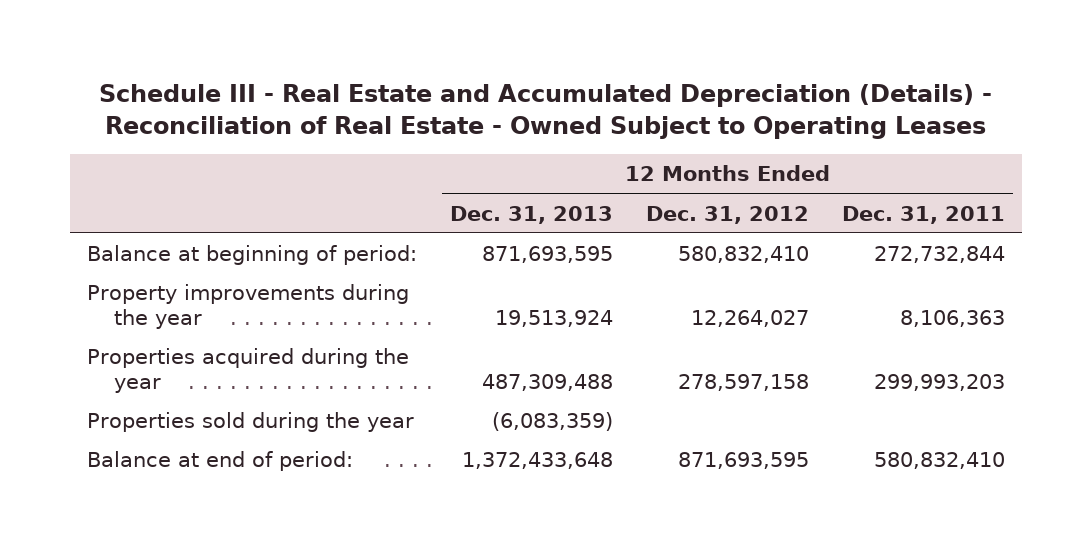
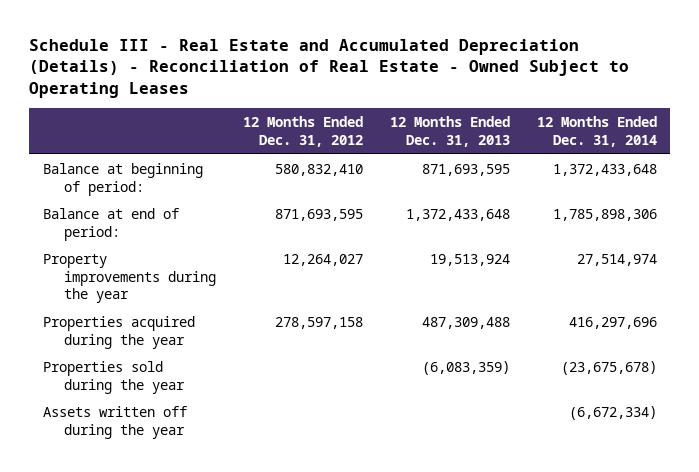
[842,205,1006,224] Dec. 31, 2011 -> none
none -> [536,116,657,147] 12 Months Ended Dec. 31, 2014
[86,451,353,472] Balance at end of period: -> [42,207,179,241] Balance at end of period:
none -> [42,405,187,439] Assets written off during the year

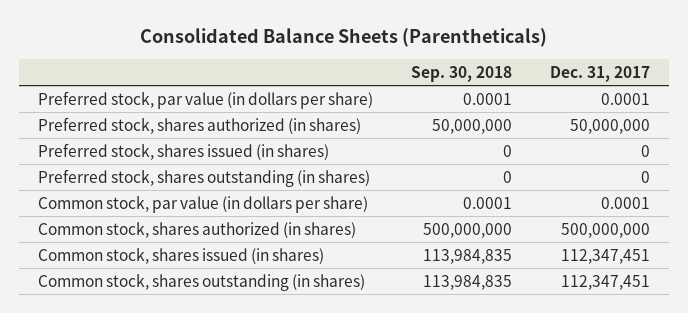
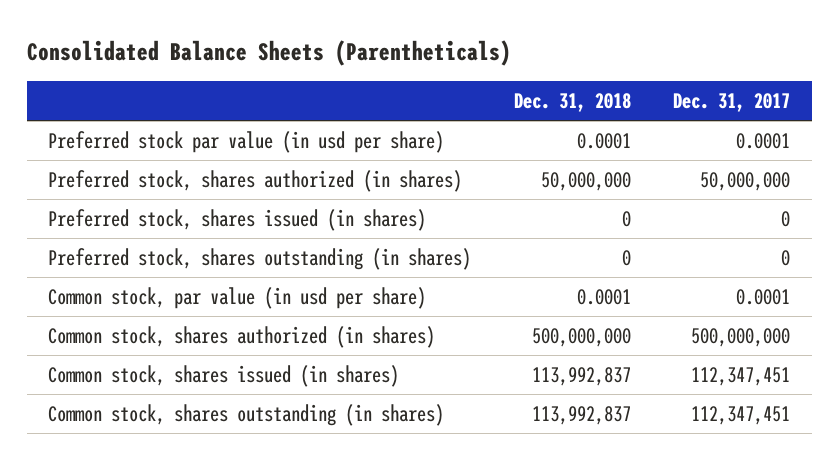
[410,65,512,82] Sep. 30, 2018 -> none
none -> [513,93,631,113] Dec. 31, 2018
[38,90,374,109] Preferred stock, par value (in dollars per share) -> [48,131,445,154] Preferred stock par value (in usd per share)
[38,195,369,213] Common stock, par value (in dollars per share) -> [48,287,427,310] Common stock, par value (in usd per share)

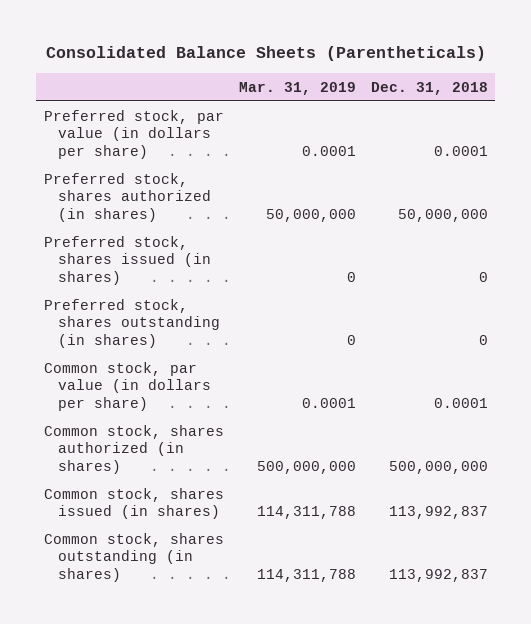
[673,93,791,113] Dec. 31, 2017 -> none
none -> [238,81,356,95] Mar. 31, 2019
[48,131,445,154] Preferred stock par value (in usd per share) -> [43,109,224,159] Preferred stock, par value (in dollars per share)
[48,287,427,310] Common stock, par value (in usd per share) -> [43,361,212,411] Common stock, par value (in dollars per share)

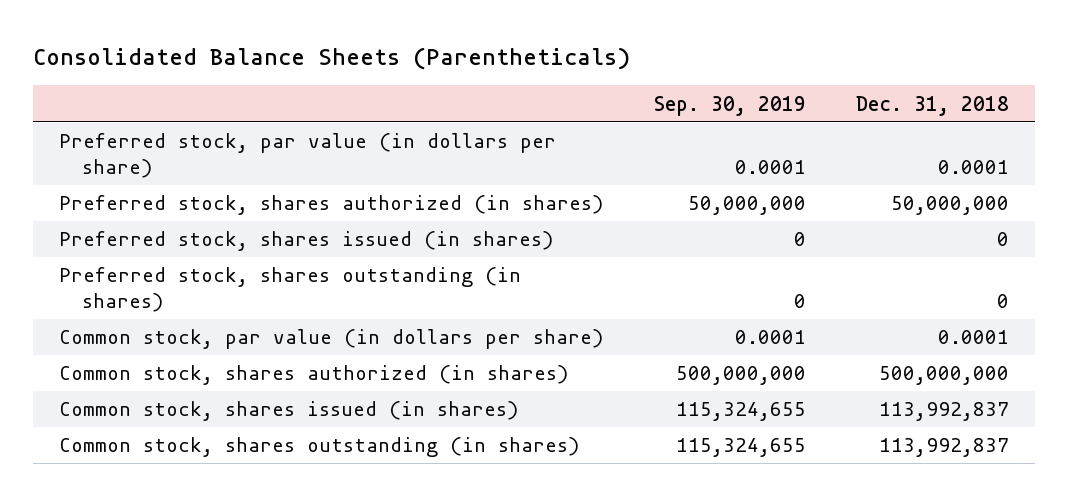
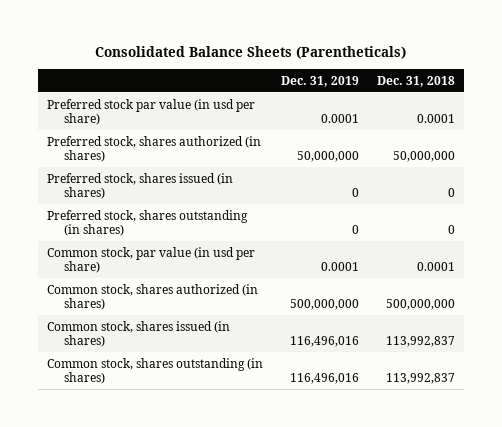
[653,95,806,116] Sep. 30, 2019 -> none
none -> [281,75,360,87] Dec. 31, 2019
[58,133,556,179] Preferred stock, par value (in dollars per share) -> [47,98,256,125] Preferred stock par value (in usd per share)
[58,329,603,350] Common stock, par value (in dollars per share) -> [47,246,256,273] Common stock, par value (in usd per share)

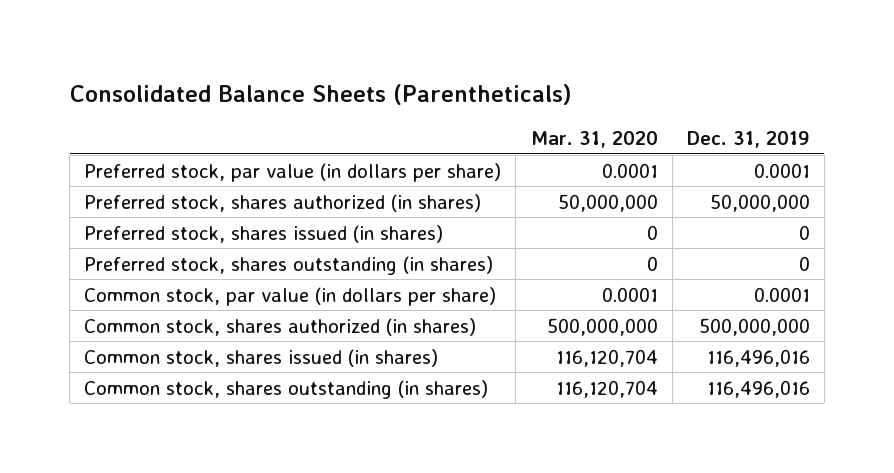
[377,75,456,87] Dec. 31, 2018 -> none
none -> [530,131,658,149] Mar. 31, 2020
[47,98,256,125] Preferred stock par value (in usd per share) -> [84,162,502,182] Preferred stock, par value (in dollars per share)
[47,246,256,273] Common stock, par value (in usd per share) -> [84,286,497,306] Common stock, par value (in dollars per share)

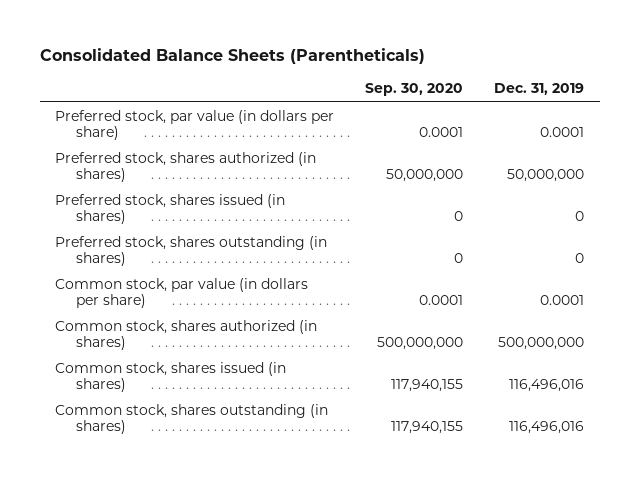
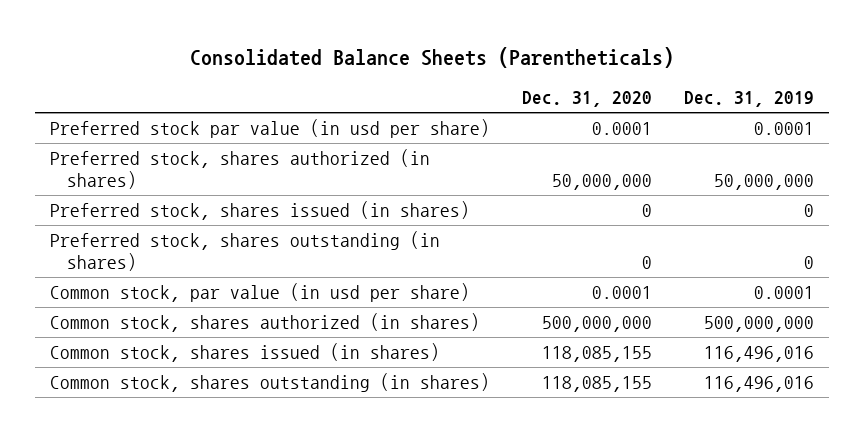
[365,83,464,97] Sep. 30, 2020 -> none
none -> [521,91,652,108] Dec. 31, 2020
[55,110,335,141] Preferred stock, par value (in dollars per share) -> [50,118,491,138] Preferred stock par value (in usd per share)
[55,278,309,309] Common stock, par value (in dollars per share) -> [50,282,471,302] Common stock, par value (in usd per share)

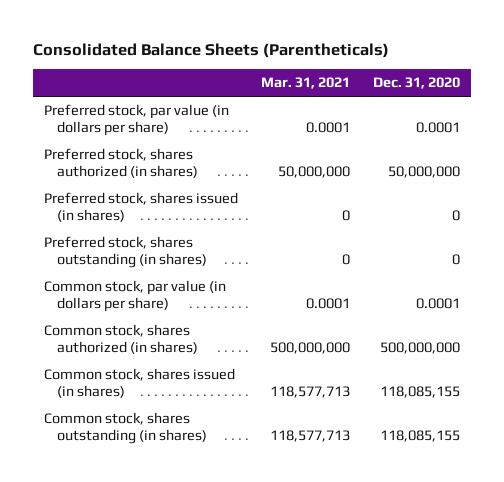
[683,91,814,108] Dec. 31, 2019 -> none
none -> [260,77,350,90] Mar. 31, 2021
[50,118,491,138] Preferred stock par value (in usd per share) -> [43,104,229,137] Preferred stock, par value (in dollars per share)
[50,282,471,302] Common stock, par value (in usd per share) -> [43,280,226,313] Common stock, par value (in dollars per share)

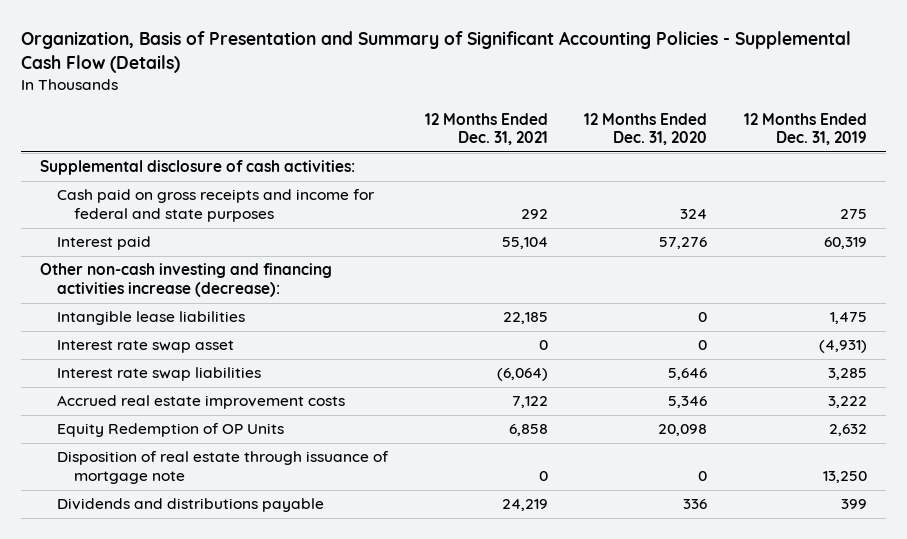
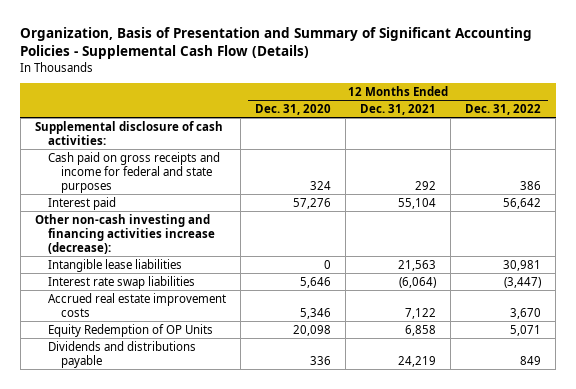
[744,112,868,146] 12 Months Ended Dec. 31, 2019 -> none
none -> [465,103,542,115] Dec. 31, 2022
[57,340,235,354] Interest rate swap asset -> none
[502,312,548,325] 22,185 -> [398,259,437,271] 21,563
[57,451,390,485] Disposition of real estate through issuance of mortgage note -> none

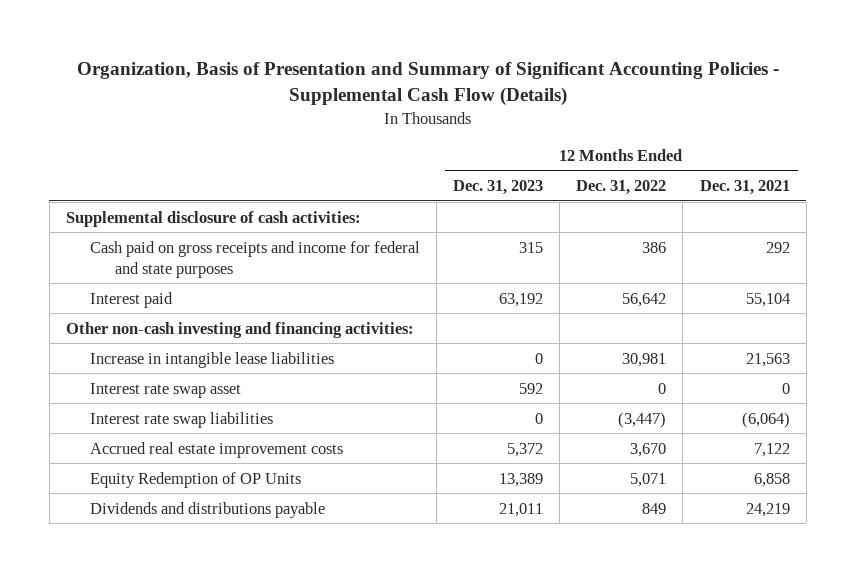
[255,103,332,115] Dec. 31, 2020 -> none
none -> [453,180,544,196] Dec. 31, 2023
[34,213,216,254] Other non-cash investing and financing activities increase (decrease): -> [65,321,414,338] Other non-cash investing and financing activities:
[48,258,183,272] Intangible lease liabilities -> [90,351,335,368] Increase in intangible lease liabilities
none -> [90,382,242,398] Interest rate swap asset

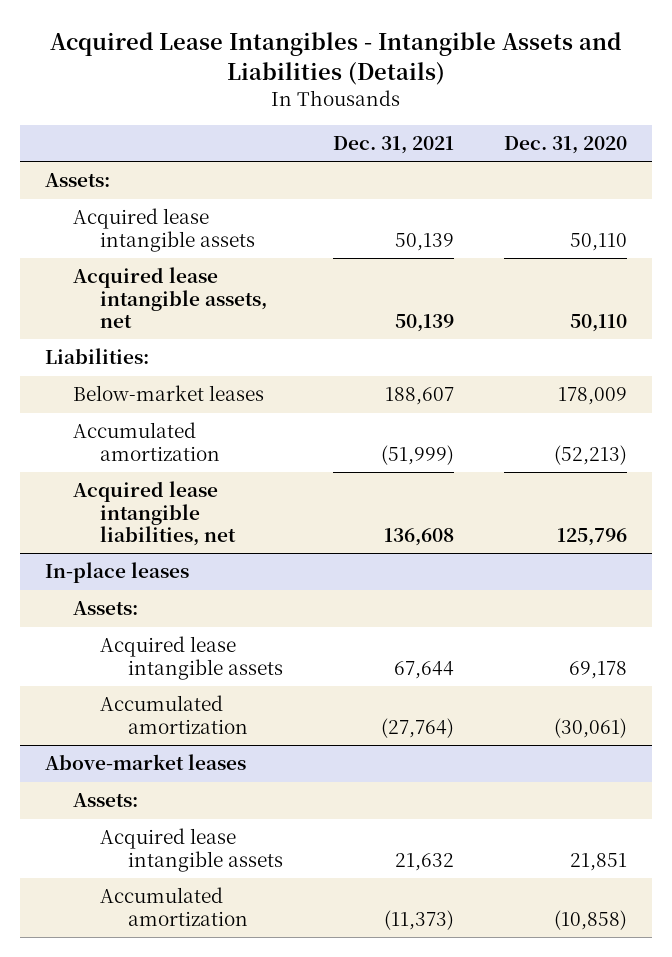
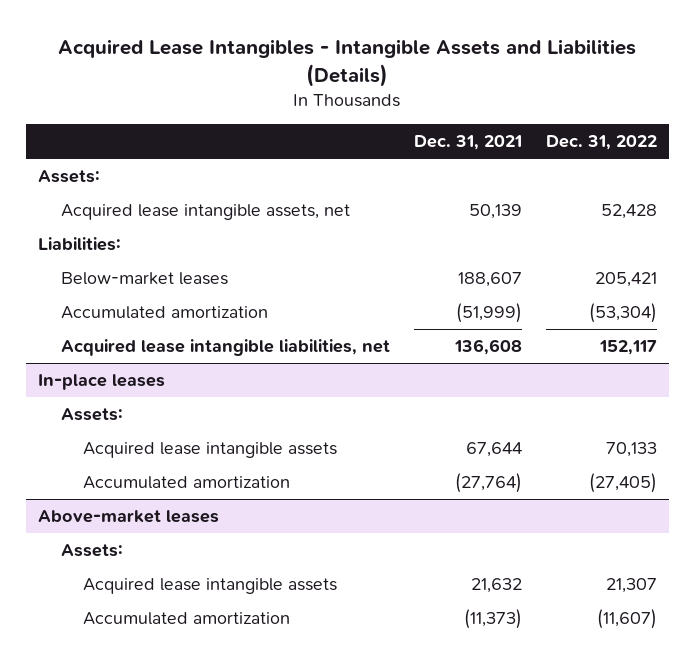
[504,136,628,155] Dec. 31, 2020 -> none
none -> [545,135,657,151] Dec. 31, 2022
[72,208,256,252] Acquired lease intangible assets -> none

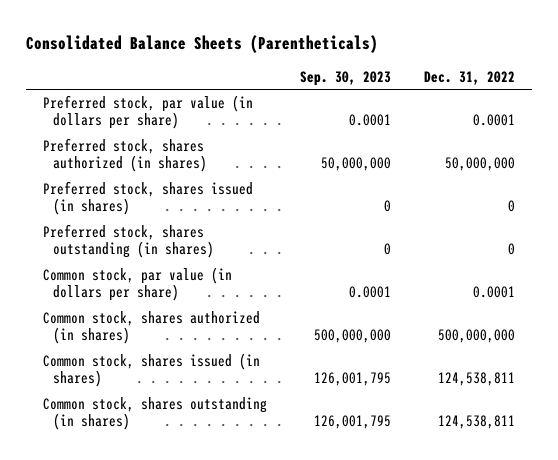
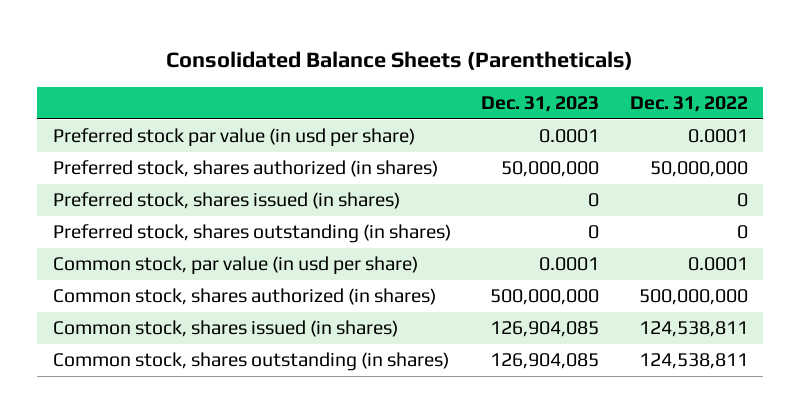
[299,70,391,86] Sep. 30, 2023 -> none
none -> [481,95,600,112] Dec. 31, 2023
[42,95,253,130] Preferred stock, par value (in dollars per share) -> [52,128,415,148] Preferred stock par value (in usd per share)
[42,267,232,302] Common stock, par value (in dollars per share) -> [52,256,418,276] Common stock, par value (in usd per share)

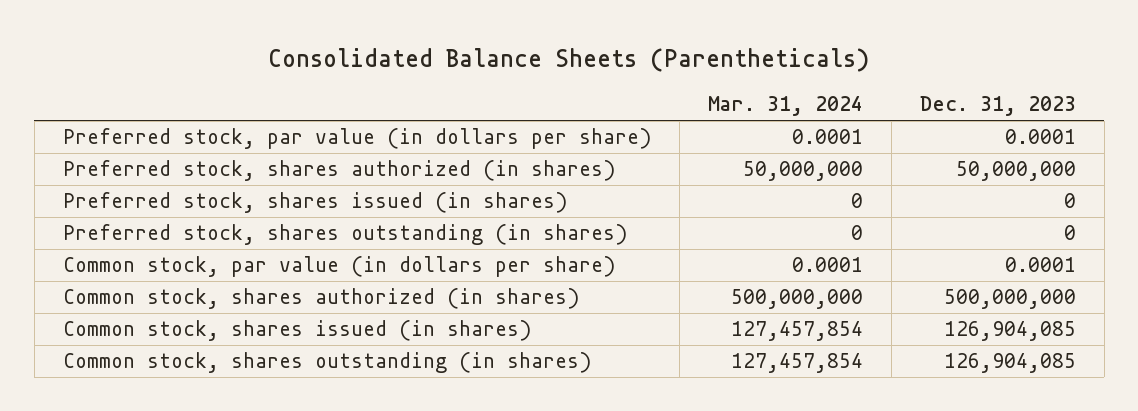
[629,95,748,112] Dec. 31, 2022 -> none
none -> [708,96,864,117] Mar. 31, 2024
[52,128,415,148] Preferred stock par value (in usd per share) -> [62,128,652,150] Preferred stock, par value (in dollars per share)
[52,256,418,276] Common stock, par value (in usd per share) -> [62,256,616,278] Common stock, par value (in dollars per share)

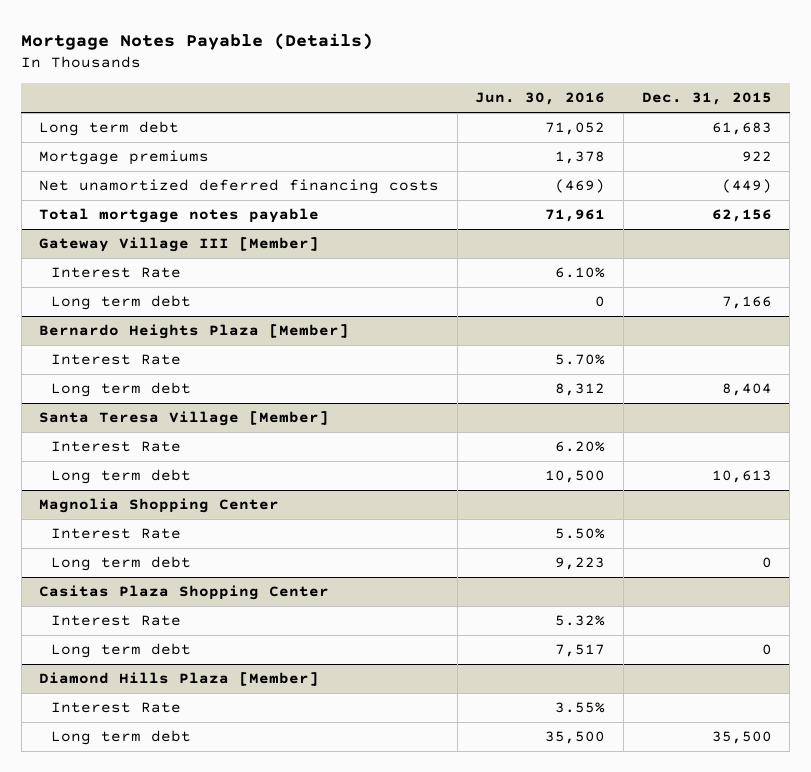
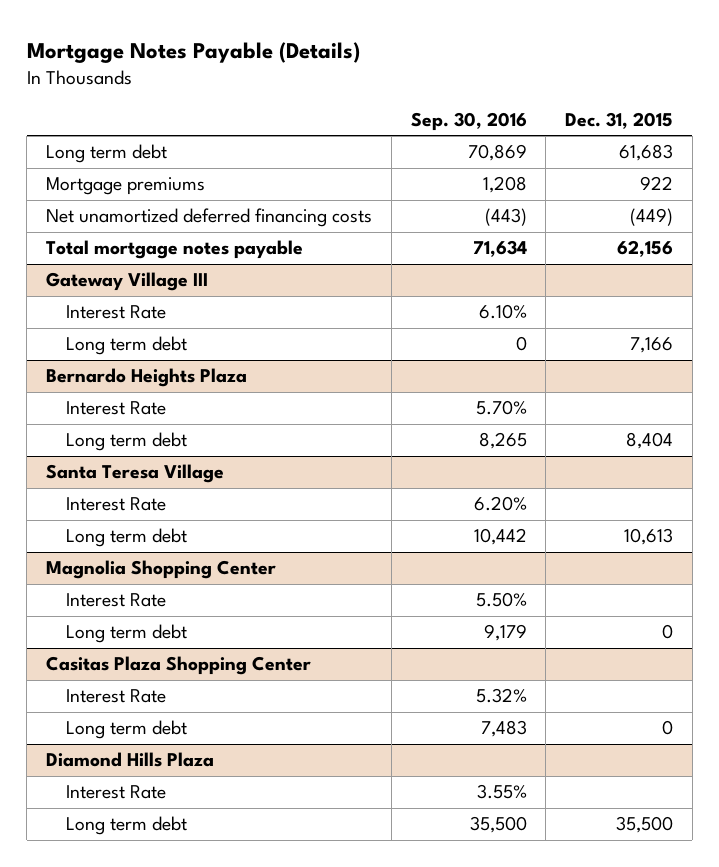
[475,92,606,106] Jun. 30, 2016 -> none
none -> [410,112,527,132] Sep. 30, 2016
[39,237,320,253] Gateway Village III [Member] -> [46,272,209,292] Gateway Village III
[39,324,350,340] Bernardo Heights Plaza [Member] -> [46,368,248,388] Bernardo Heights Plaza
[39,411,330,427] Santa Teresa Village [Member] -> [46,464,225,484] Santa Teresa Village
[39,672,320,687] Diamond Hills Plaza [Member] -> [46,752,215,768] Diamond Hills Plaza

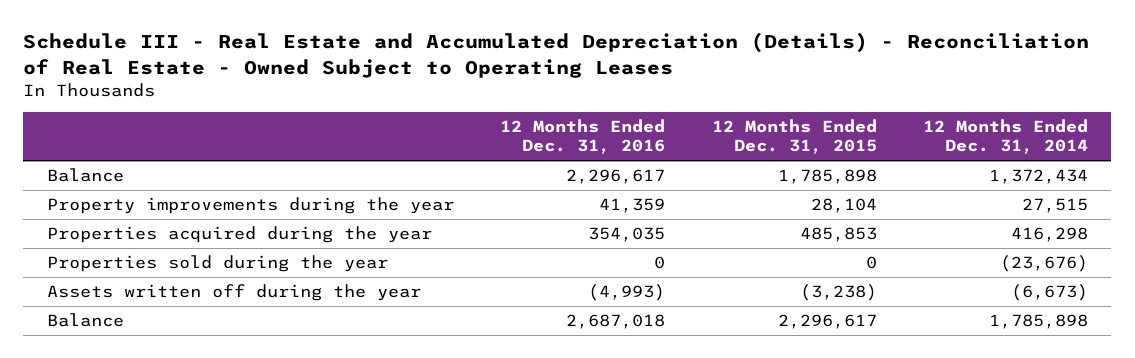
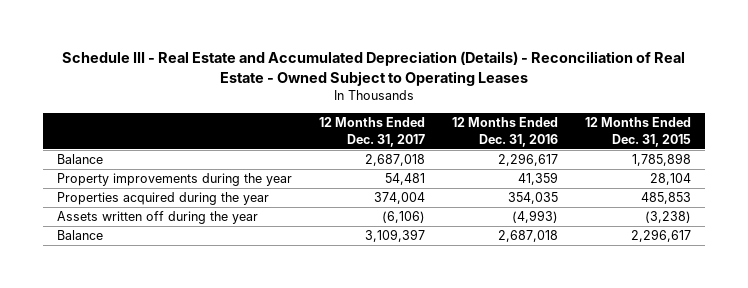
[923,119,1089,155] 12 Months Ended Dec. 31, 2014 -> none
none -> [319,117,426,147] 12 Months Ended Dec. 31, 2017
[46,255,388,273] Properties sold during the year -> none

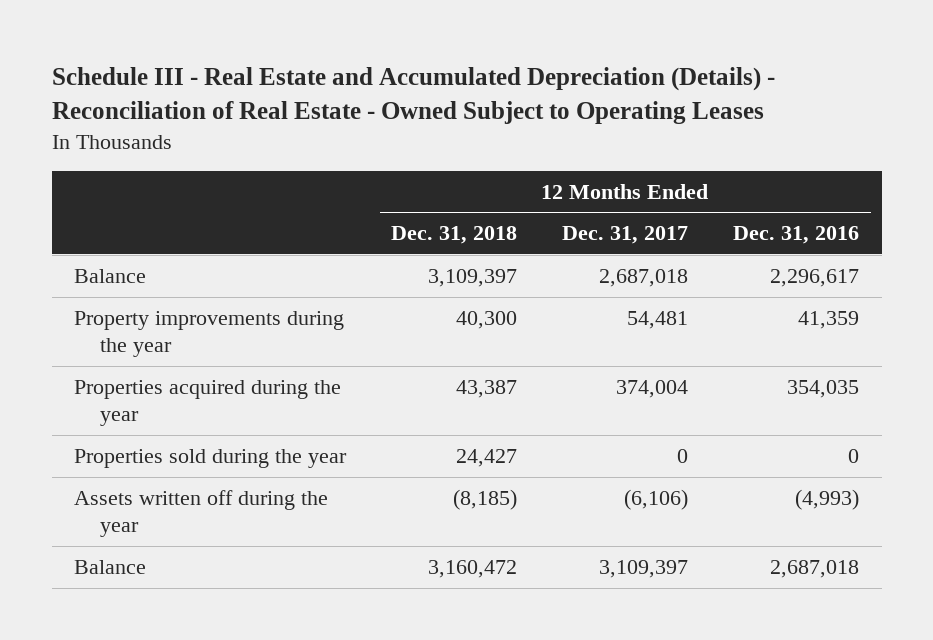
[585,117,692,147] 12 Months Ended Dec. 31, 2015 -> none
none -> [391,226,518,245] Dec. 31, 2018
none -> [74,448,348,468] Properties sold during the year

